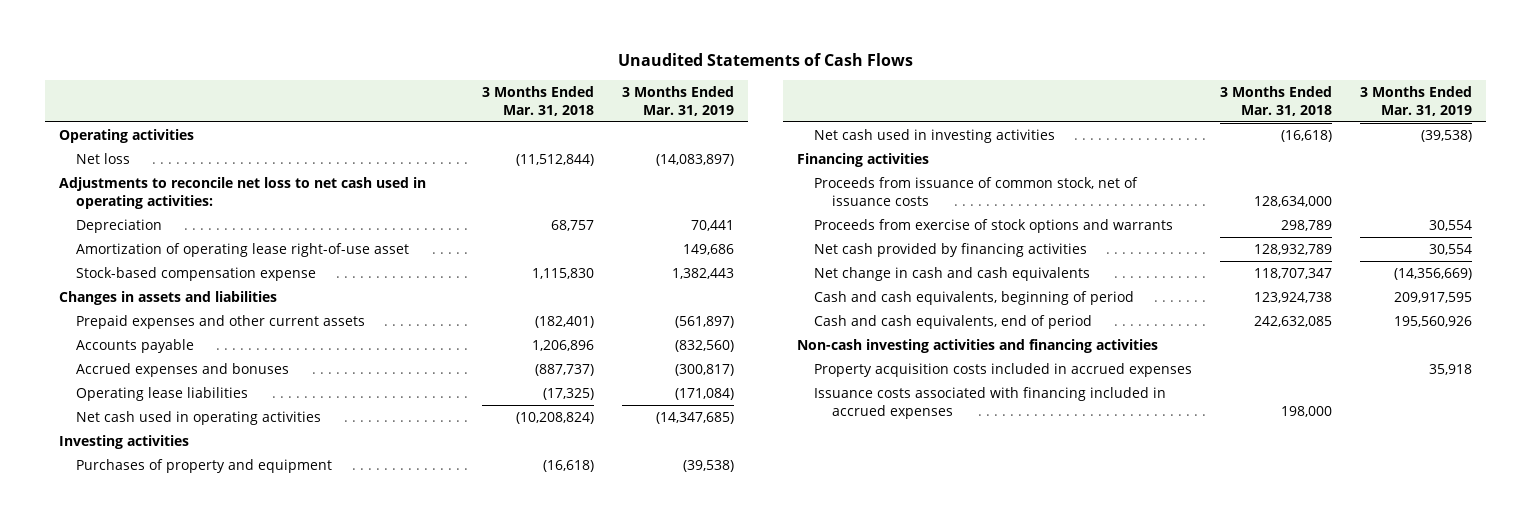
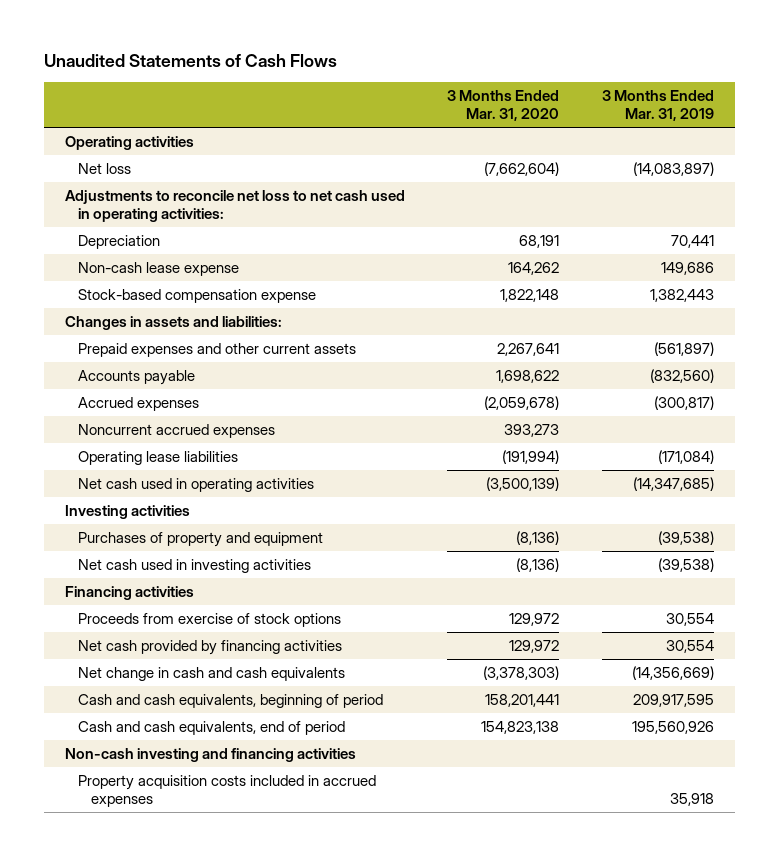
[482,85,595,116] 3 Months Ended Mar. 31, 2018 -> none
none -> [447,89,560,122] 3 Months Ended Mar. 31, 2020
[76,243,410,258] Amortization of operating lease right-of-use asset -> [77,261,239,276] Non-cash lease expense
[58,291,277,306] Changes in assets and liabilities -> [64,315,282,330] Changes in assets and liabilities:
[76,363,290,378] Accrued expenses and bonuses -> [77,396,199,411] Accrued expenses
none -> [77,423,275,438] Noncurrent accrued expenses
[814,177,1139,206] Proceeds from issuance of common stock, net of issuance costs -> none
[814,219,1174,234] Proceeds from exercise of stock options and warrants -> [77,612,341,627] Proceeds from exercise of stock options
[796,339,1158,354] Non-cash investing activities and financing activities -> [64,747,356,762] Non-cash investing and financing activities
[814,387,1167,419] Issuance costs associated with financing included in accrued expenses -> none

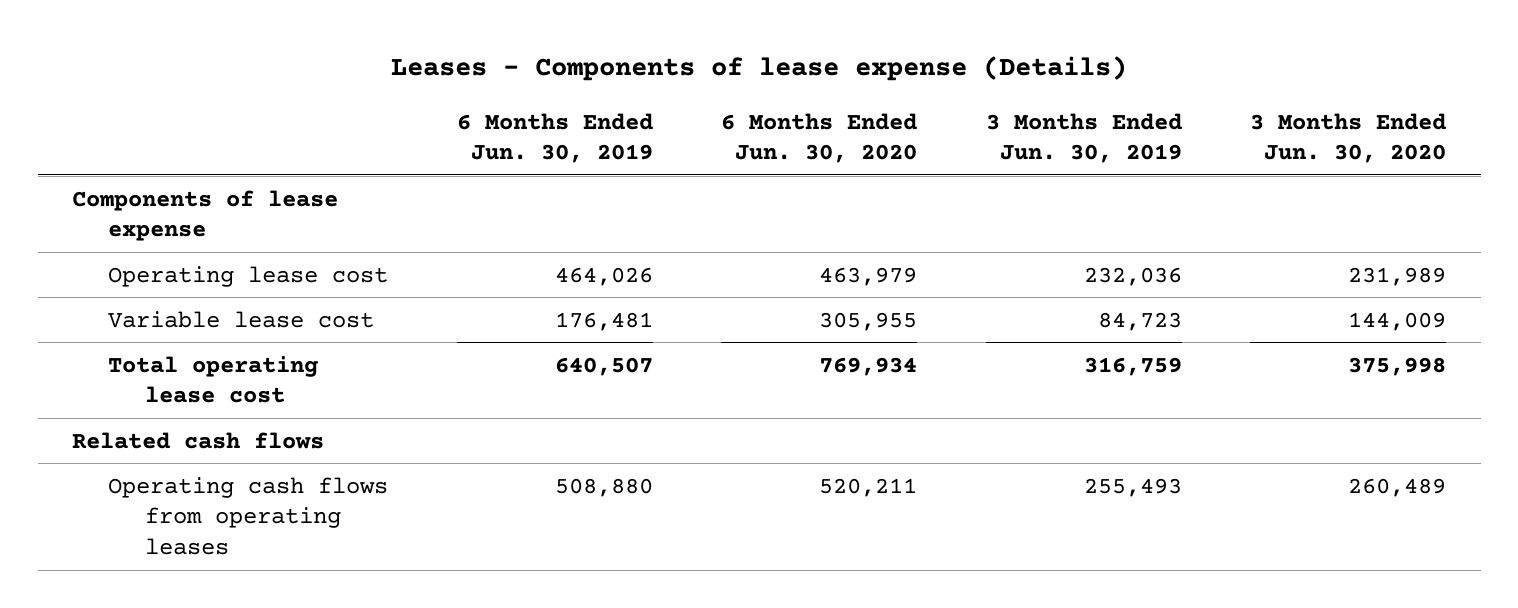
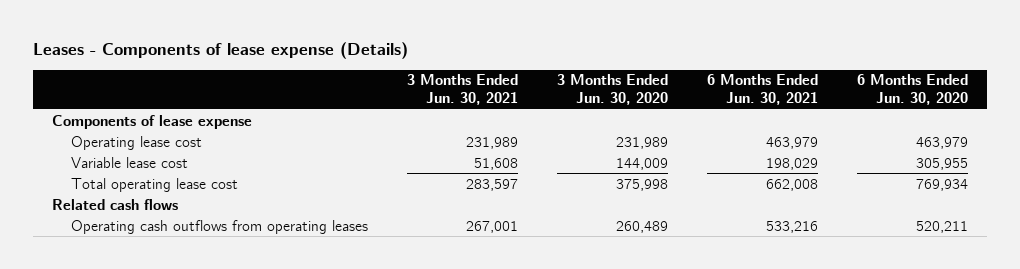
[456,112,653,164] 6 Months Ended Jun. 30, 2019 -> none
[985,112,1182,164] 3 Months Ended Jun. 30, 2019 -> none
none -> [406,74,518,106] 3 Months Ended Jun. 30, 2021
none -> [706,74,818,106] 6 Months Ended Jun. 30, 2021
[108,476,389,555] Operating cash flows from operating leases -> [70,219,368,234] Operating cash outflows from operating leases

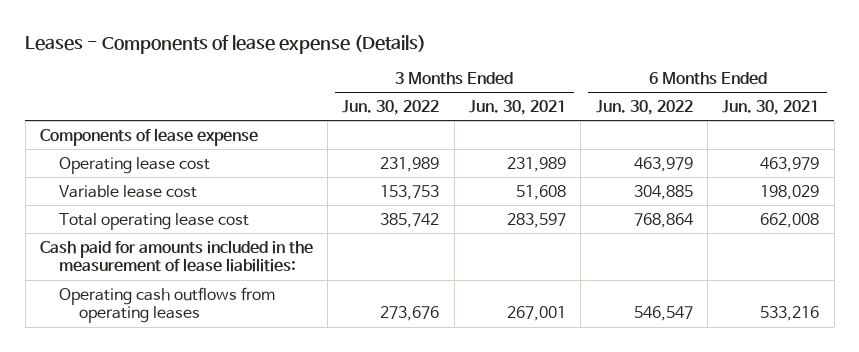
[556,74,668,106] 3 Months Ended Jun. 30, 2020 -> none
[856,74,968,106] 6 Months Ended Jun. 30, 2020 -> none
none -> [342,100,440,116] Jun. 30, 2022
none -> [595,100,693,116] Jun. 30, 2022
[52,198,179,210] Related cash flows -> [39,239,313,273] Cash paid for amounts included in the measurement of lease liabilities:

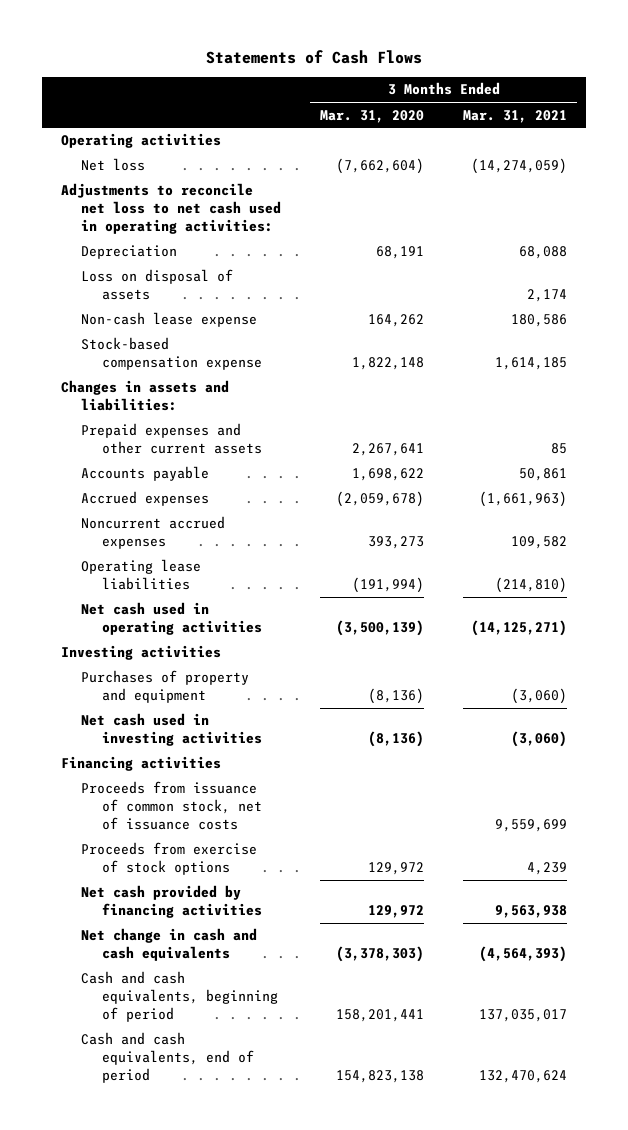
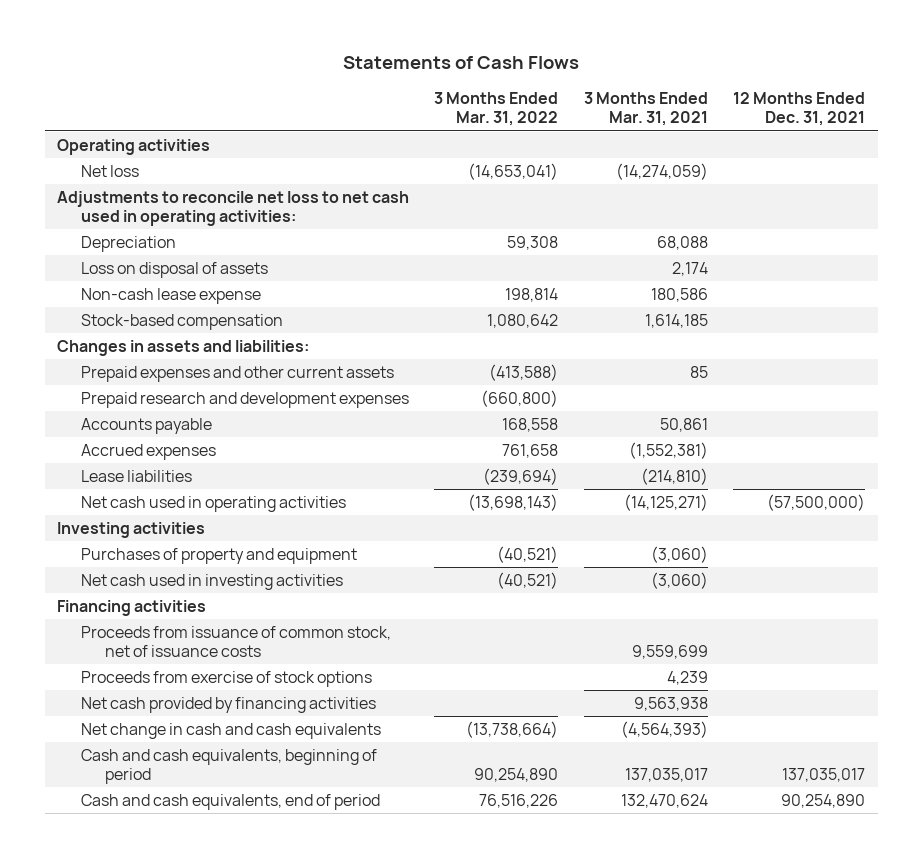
[320,109,425,123] Mar. 31, 2020 -> none
none -> [434,92,559,127] 3 Months Ended Mar. 31, 2022
none -> [733,92,866,127] 12 Months Ended Dec. 31, 2021
[81,337,262,371] Stock-based compensation expense -> [81,313,284,330] Stock-based compensation
none -> [81,391,410,408] Prepaid research and development expenses
[81,516,226,550] Noncurrent accrued expenses -> none
[478,491,567,508] (1,661,963) -> [628,441,708,459] (1,552,381)
[81,559,202,591] Operating lease liabilities -> [81,469,193,482] Lease liabilities

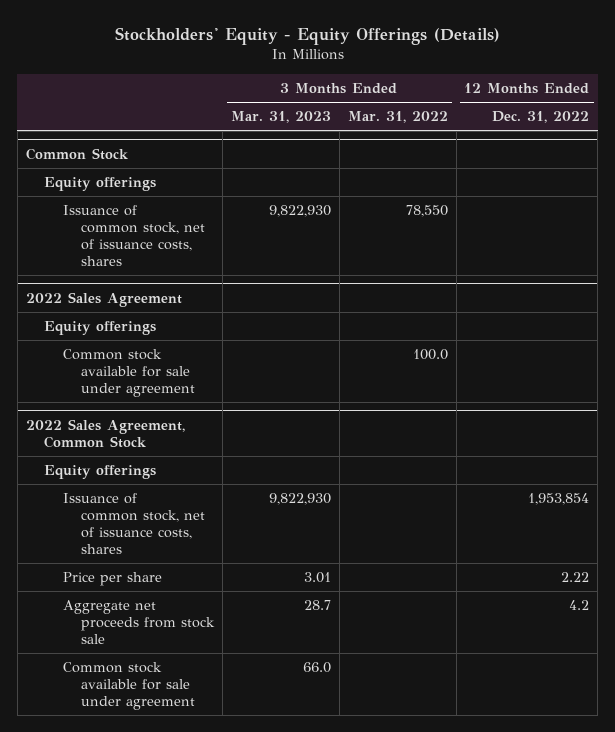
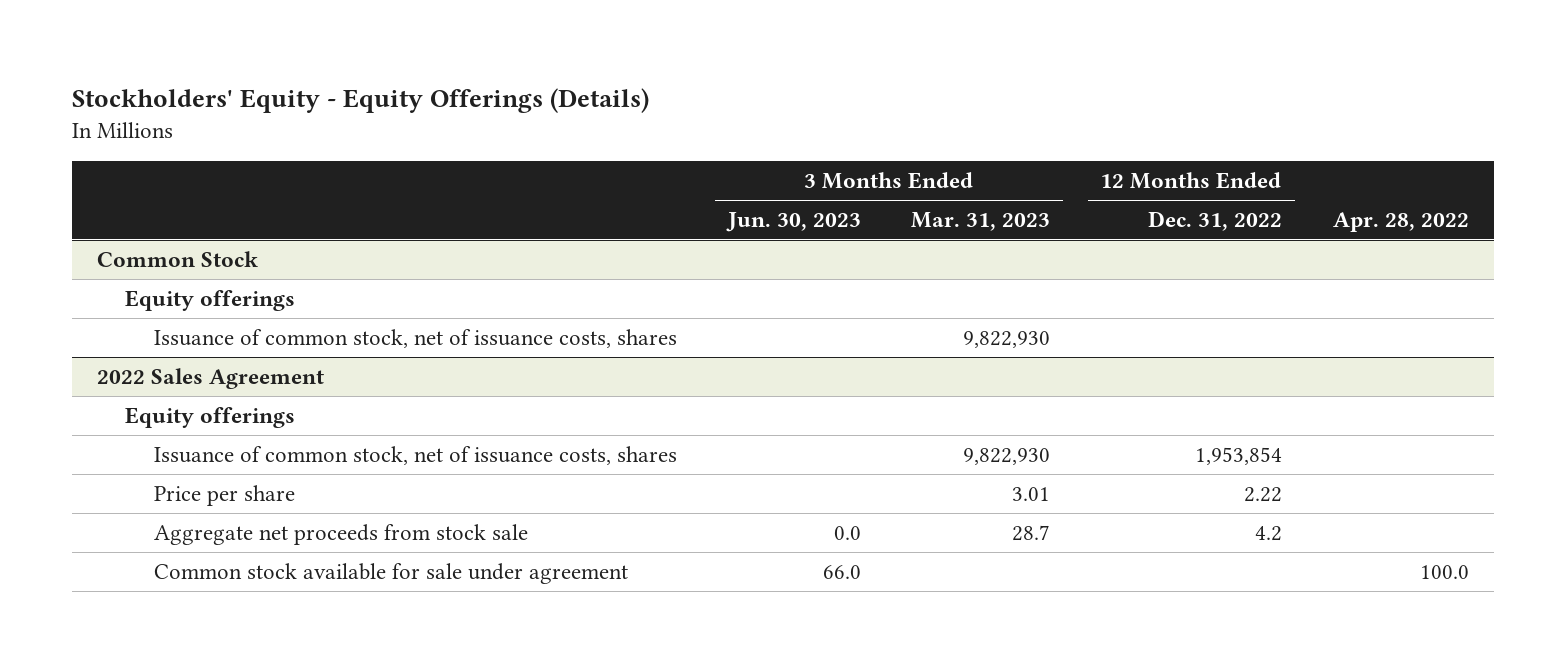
[347,111,448,124] Mar. 31, 2022 -> none
none -> [725,212,861,233] Jun. 30, 2023
none -> [1332,212,1469,233] Apr. 28, 2022
[25,418,185,448] 2022 Sales Agreement, Common Stock -> none
[44,465,157,480] Equity offerings -> none
[62,662,196,711] Common stock available for sale under agreement -> none
[62,349,196,398] Common stock available for sale under agreement -> [154,562,629,584] Common stock available for sale under agreement

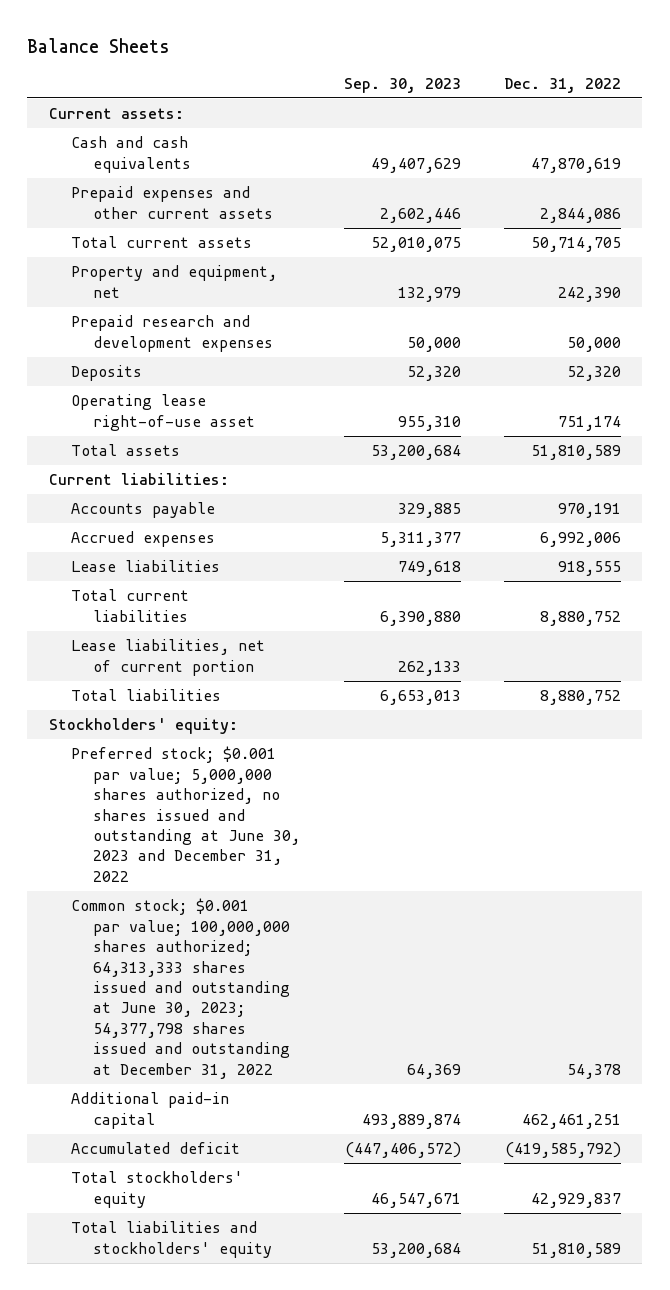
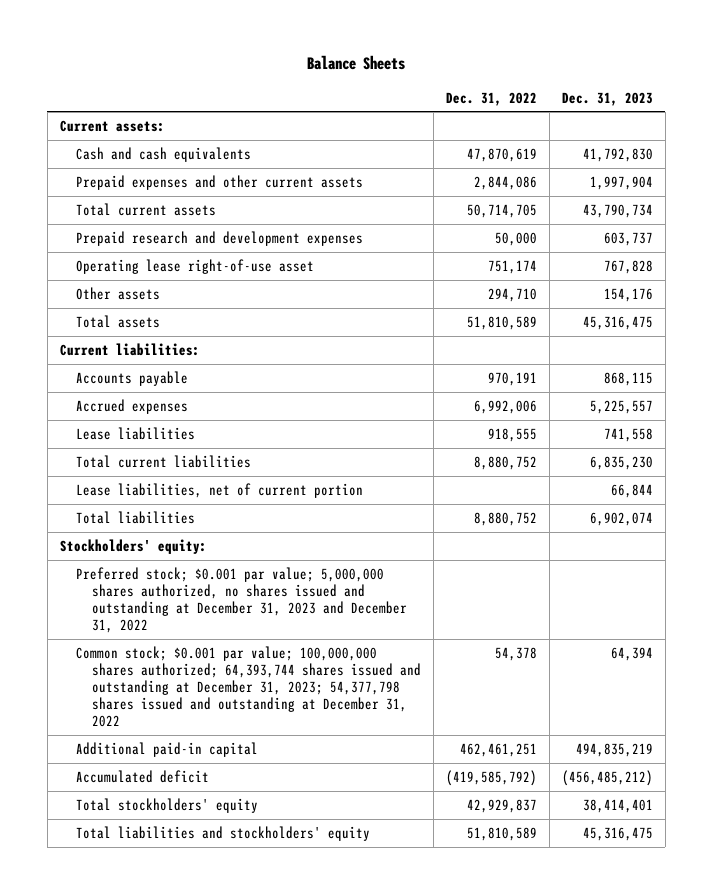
[343,77,461,93] Sep. 30, 2023 -> none
none -> [561,91,653,106] Dec. 31, 2023
[71,265,278,298] Property and equipment, net -> none
[71,365,143,382] Deposits -> none
none -> [75,286,160,300] Other assets
[71,746,301,882] Preferred stock; $0.001 par value; 5,000,000 shares authorized, no shares issued and outstanding at June 30, 2023 and December 31, 2022 -> [75,566,408,633] Preferred stock; $0.001 par value; 5,000,000 shares authorized, no shares issued and outstanding at December 31, 2023 and December 31, 2022
[71,898,291,1079] Common stock; $0.001 par value; 100,000,000 shares authorized; 64,313,333 shares issued and outstanding at June 30, 2023; 54,377,798 shares issued and outstanding at December 31, 2022 -> [75,645,422,727] Common stock; $0.001 par value; 100,000,000 shares authorized; 64,393,744 shares issued and outstanding at December 31, 2023; 54,377,798 shares issued and outstanding at December 31, 2022

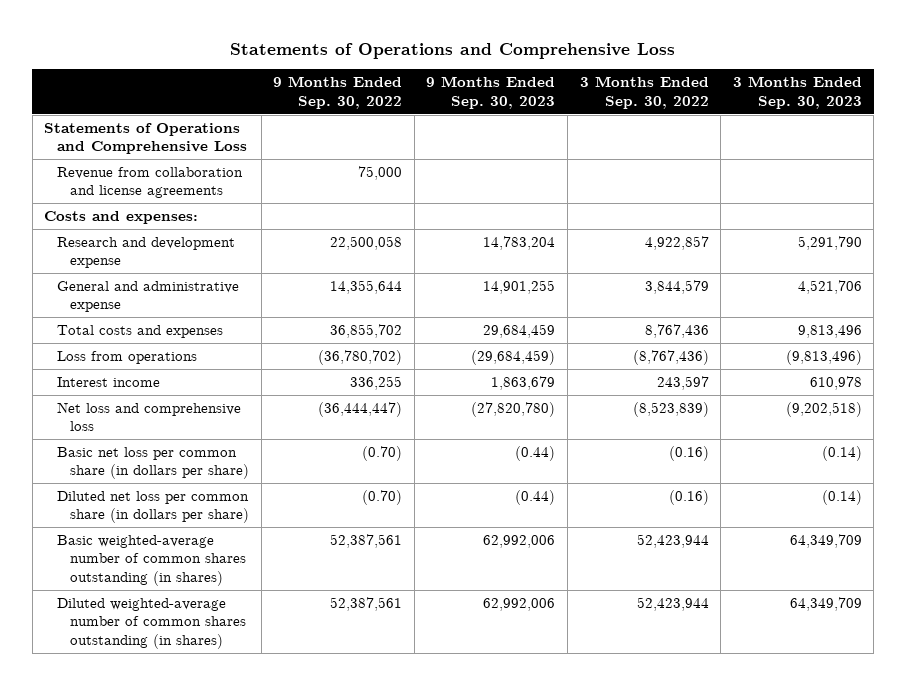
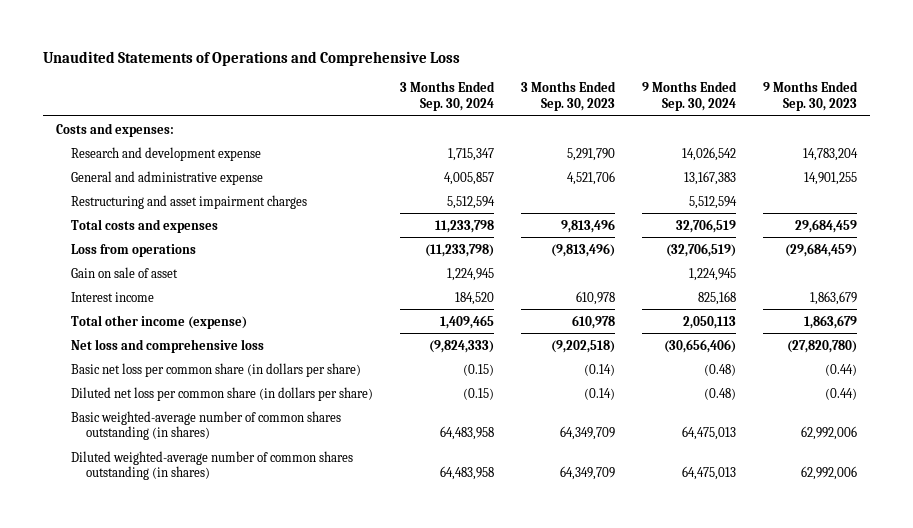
[229,42,675,59] Statements of Operations and Comprehensive Loss -> [42,50,460,66] Unaudited Statements of Operations and Comprehensive Loss
[273,76,403,109] 9 Months Ended Sep. 30, 2022 -> none
[579,76,709,109] 3 Months Ended Sep. 30, 2022 -> none
none -> [400,80,496,111] 3 Months Ended Sep. 30, 2024
none -> [641,80,737,111] 9 Months Ended Sep. 30, 2024
[44,122,248,155] Statements of Operations and Comprehensive Loss -> none
[57,166,244,199] Revenue from collaboration and license agreements -> none
none -> [71,194,308,209] Restructuring and asset impairment charges
none -> [71,266,179,278] Gain on sale of asset
none -> [71,314,248,329] Total other income (expense)

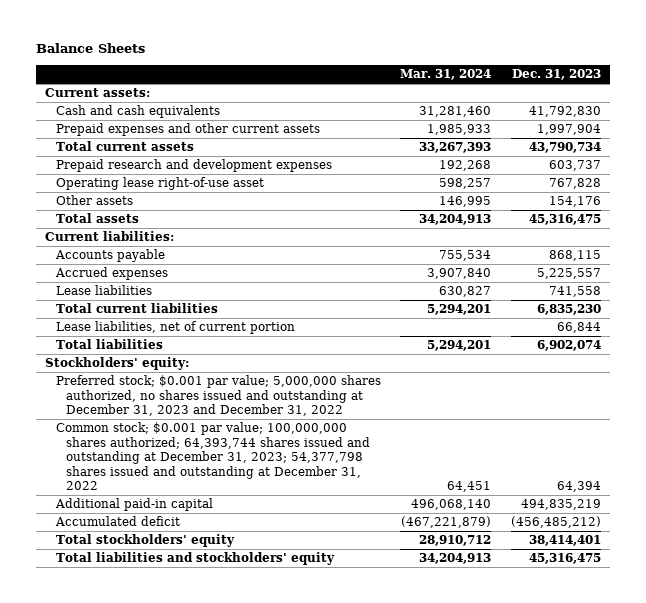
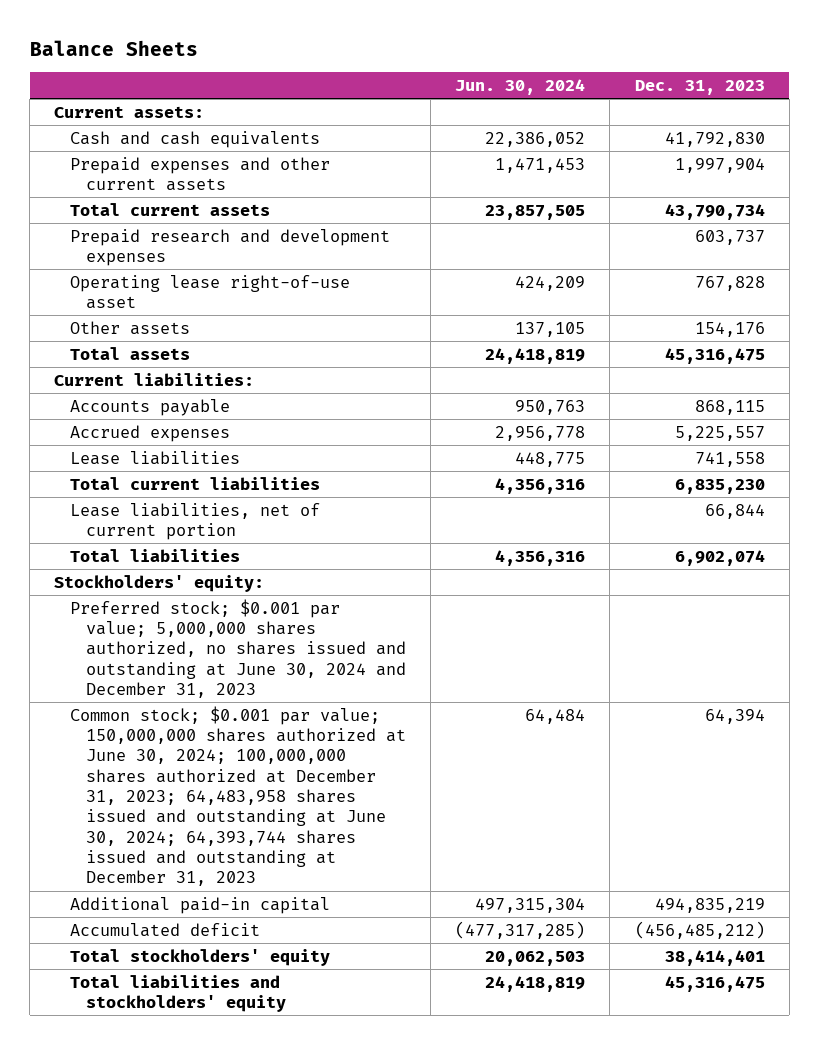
[400,69,492,81] Mar. 31, 2024 -> none
none -> [455,78,586,95] Jun. 30, 2024
[55,375,381,417] Preferred stock; $0.001 par value; 5,000,000 shares authorized, no shares issued and outstanding at December 31, 2023 and December 31, 2022 -> [70,598,406,699] Preferred stock; $0.001 par value; 5,000,000 shares authorized, no shares issued and outstanding at June 30, 2024 and December 31, 2023
[55,422,371,490] Common stock; $0.001 par value; 100,000,000 shares authorized; 64,393,744 shares issued and outstanding at December 31, 2023; 54,377,798 shares issued and outstanding at December 31, 2022 -> [70,705,406,887] Common stock; $0.001 par value; 150,000,000 shares authorized at June 30, 2024; 100,000,000 shares authorized at December 31, 2023; 64,483,958 shares issued and outstanding at June 30, 2024; 64,393,744 shares issued and outstanding at December 31, 2023

